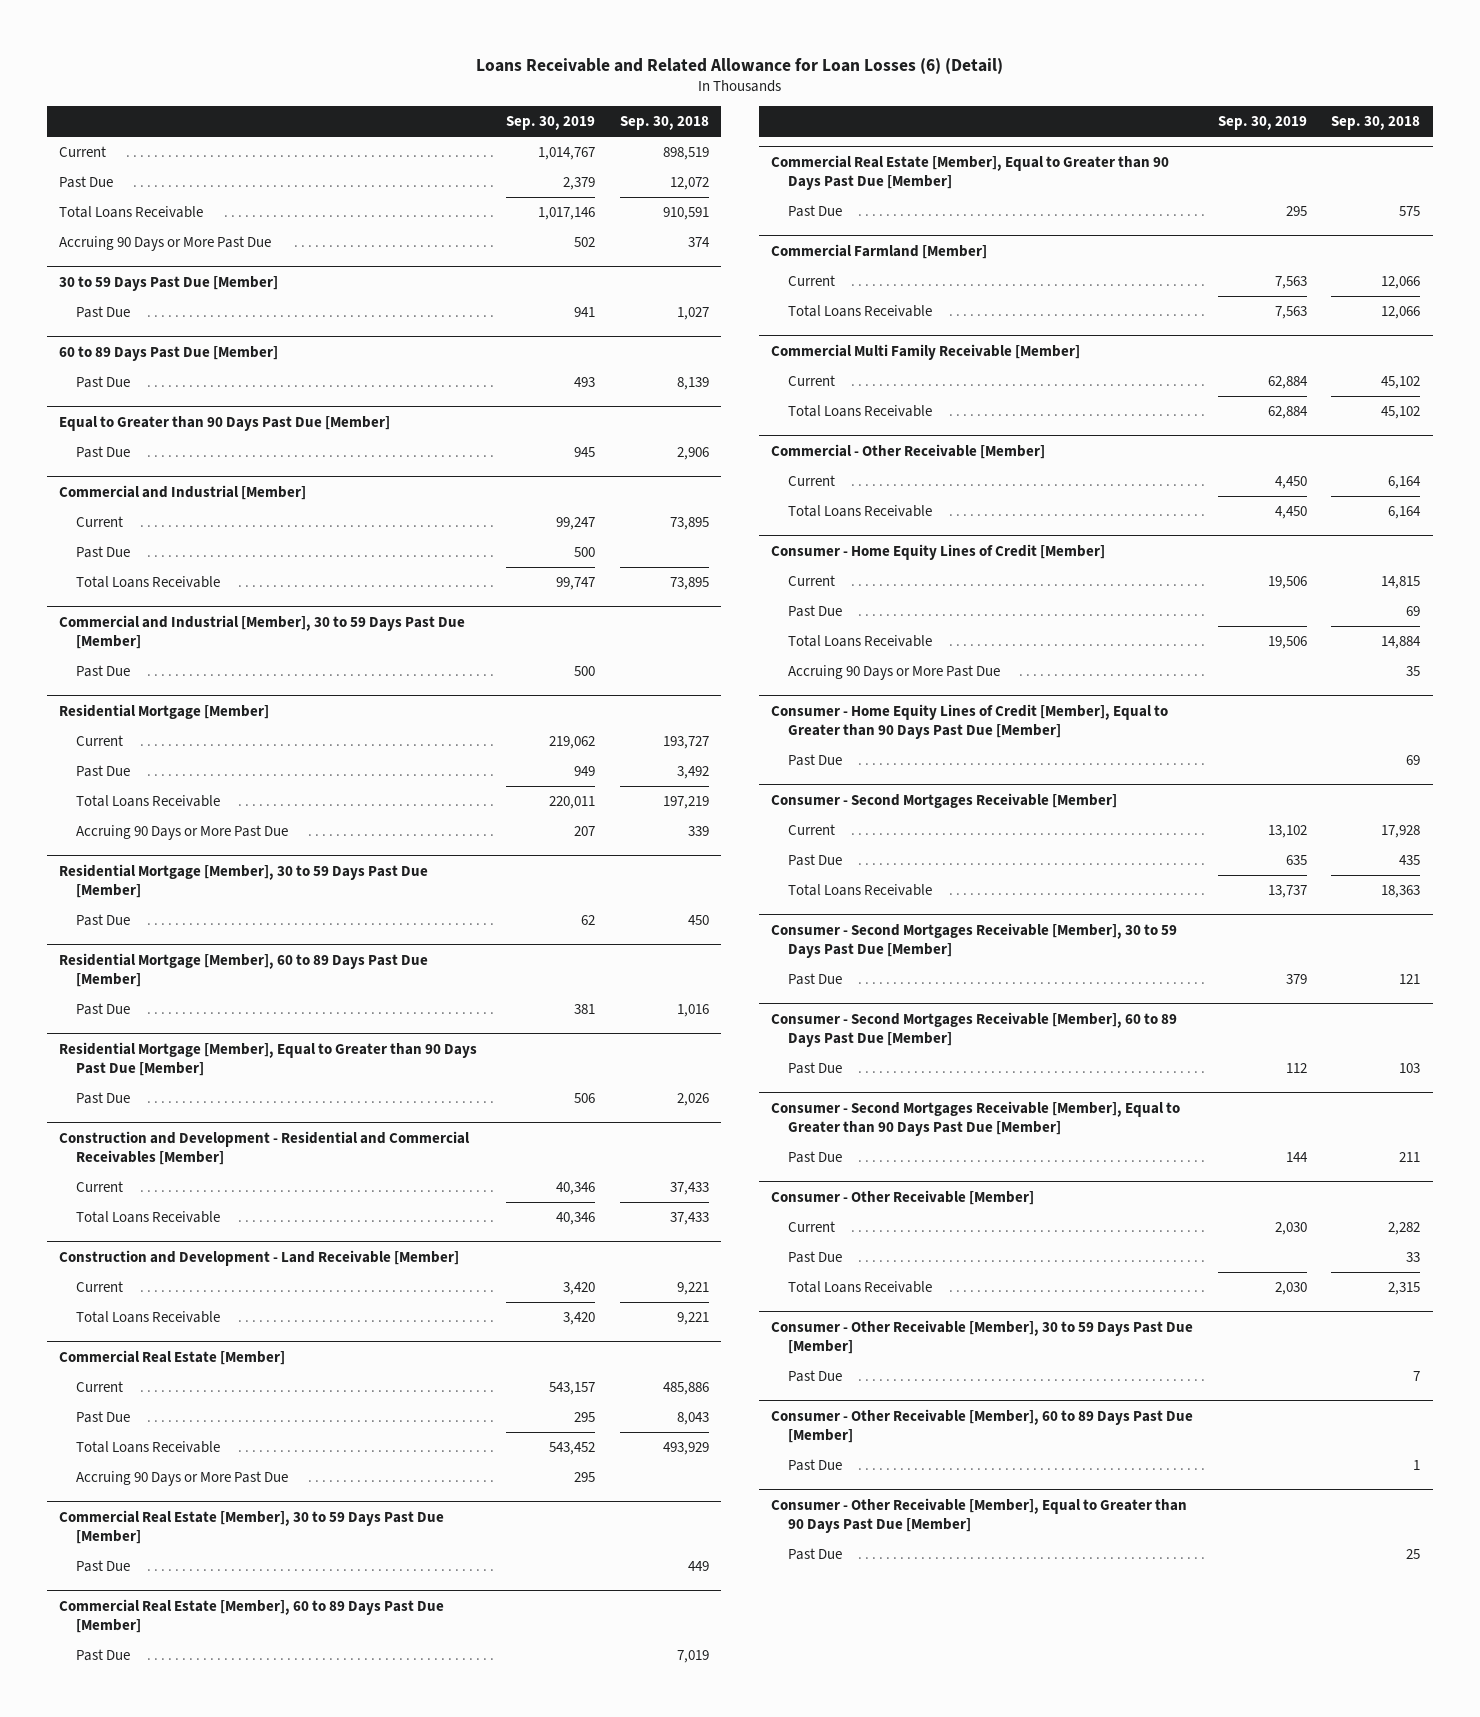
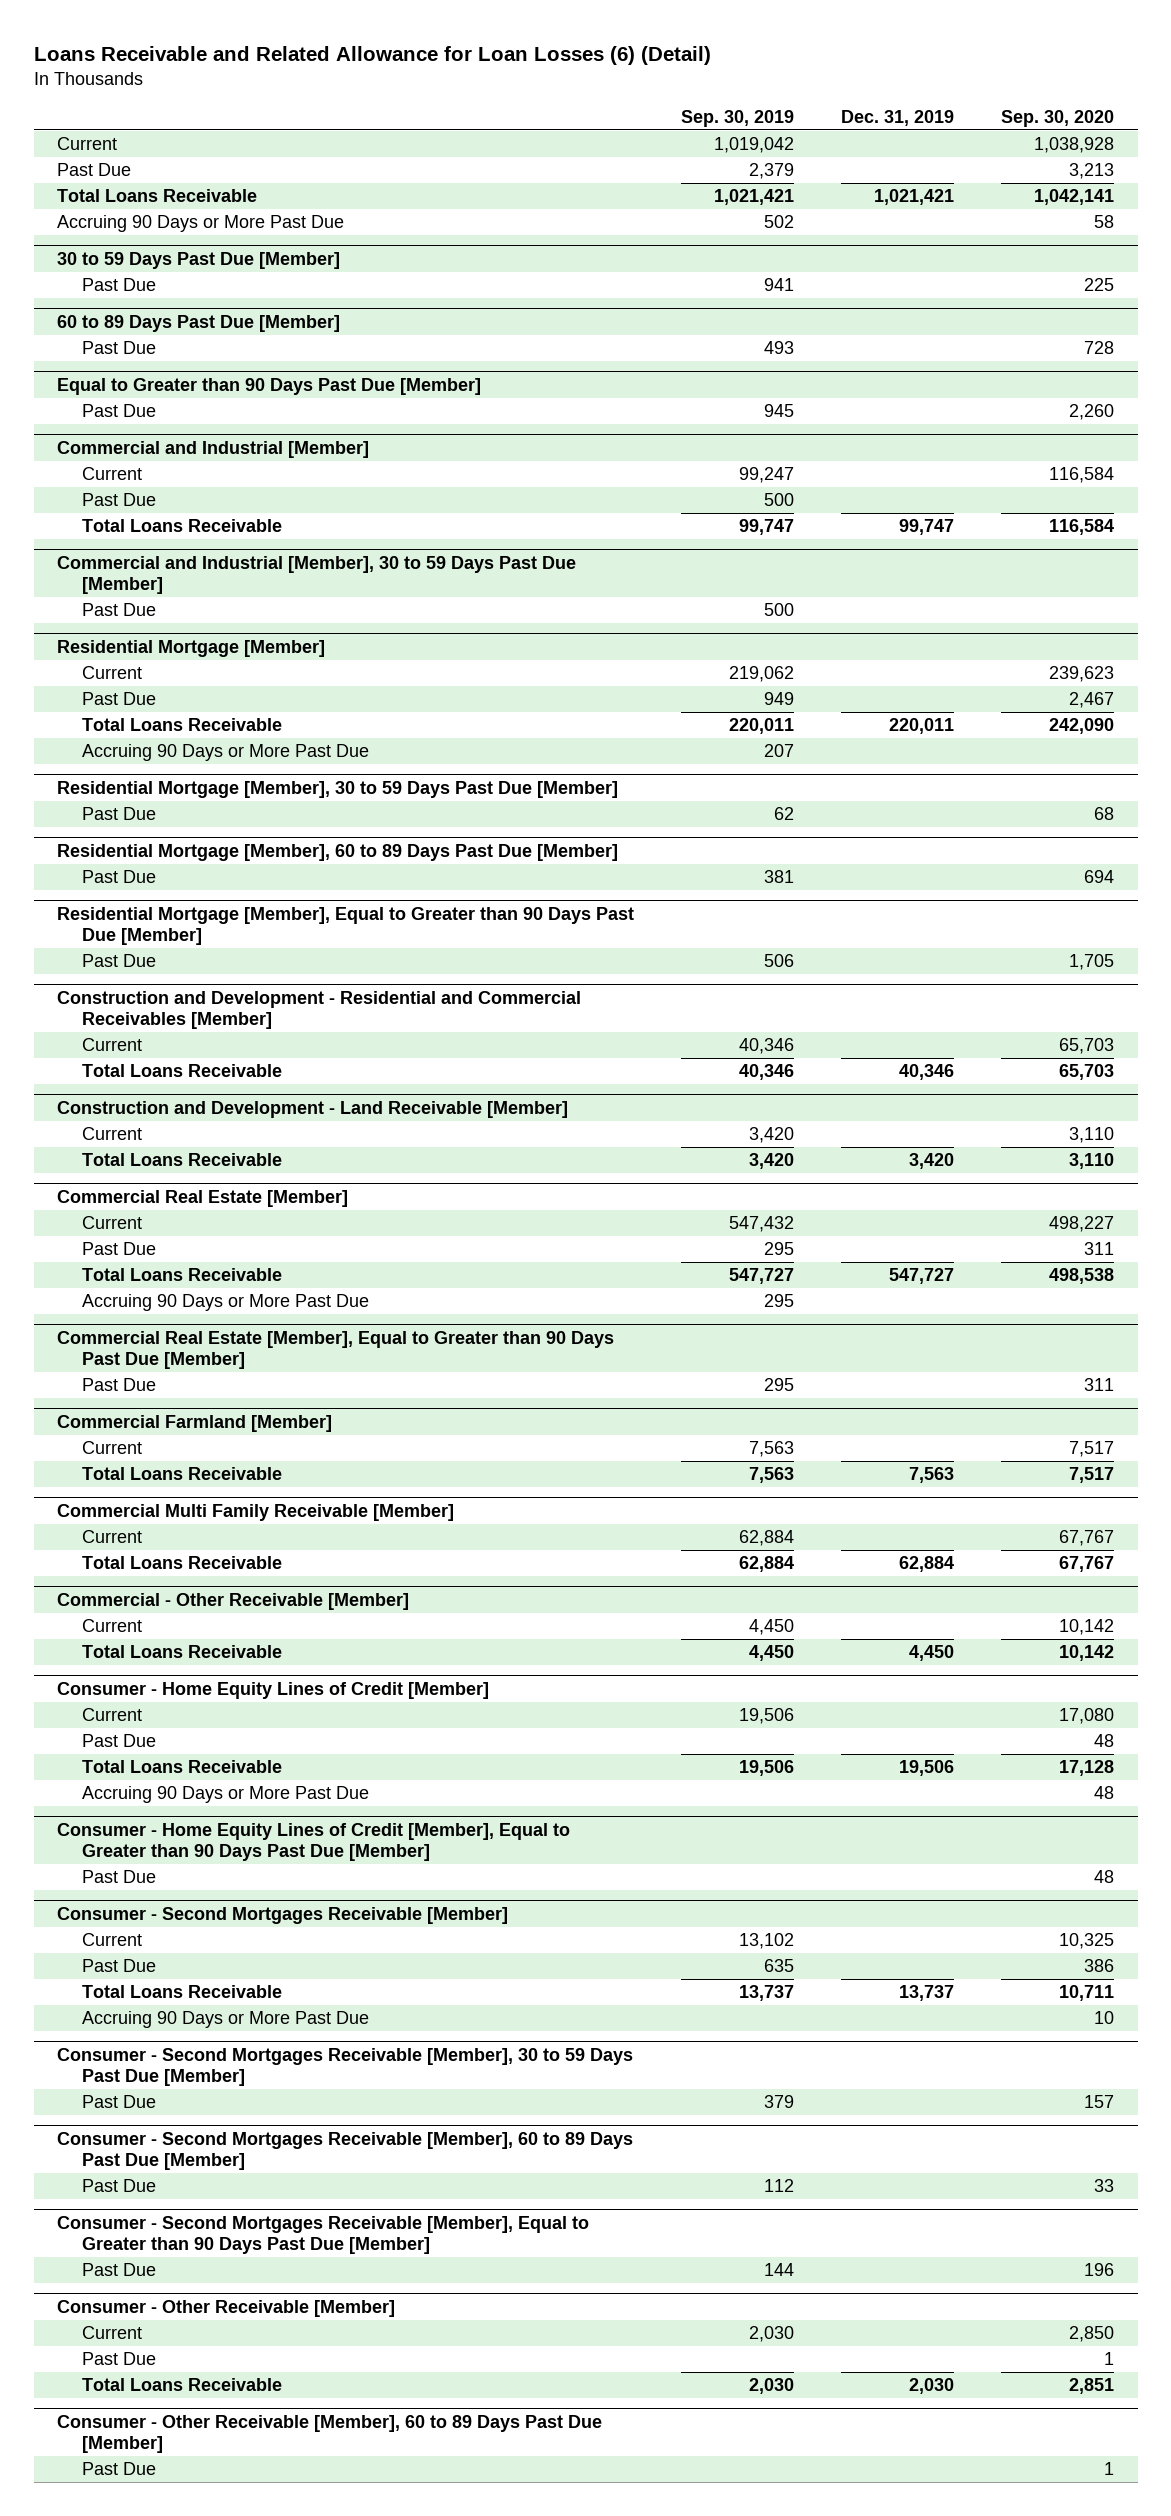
[619,116,709,131] Sep. 30, 2018 -> none
none -> [841,109,955,126] Dec. 31, 2019
none -> [1001,109,1115,127] Sep. 30, 2020
[538,146,596,160] 1,014,767 -> [714,137,795,154] 1,019,042
[538,206,596,220] 1,017,146 -> [714,189,795,206] 1,021,421
[549,1381,596,1395] 543,157 -> [729,1216,795,1233] 547,432
[549,1441,596,1455] 543,452 -> [729,1268,795,1285] 547,727
[59,1509,445,1545] Commercial Real Estate [Member], 30 to 59 Days Past Due [Member] -> none
[76,1559,131,1572] Past Due -> none
[59,1598,445,1634] Commercial Real Estate [Member], 60 to 89 Days Past Due [Member] -> none
[76,1648,131,1661] Past Due -> none
none -> [81,2011,369,2029] Accruing 90 Days or More Past Due
[771,1319,1194,1355] Consumer - Other Receivable [Member], 30 to 59 Days Past Due [Member] -> none
[787,1369,842,1382] Past Due -> none
[771,1497,1188,1534] Consumer - Other Receivable [Member], Equal to Greater than 90 Days Past Due [Member] -> none
[787,1547,842,1560] Past Due -> none

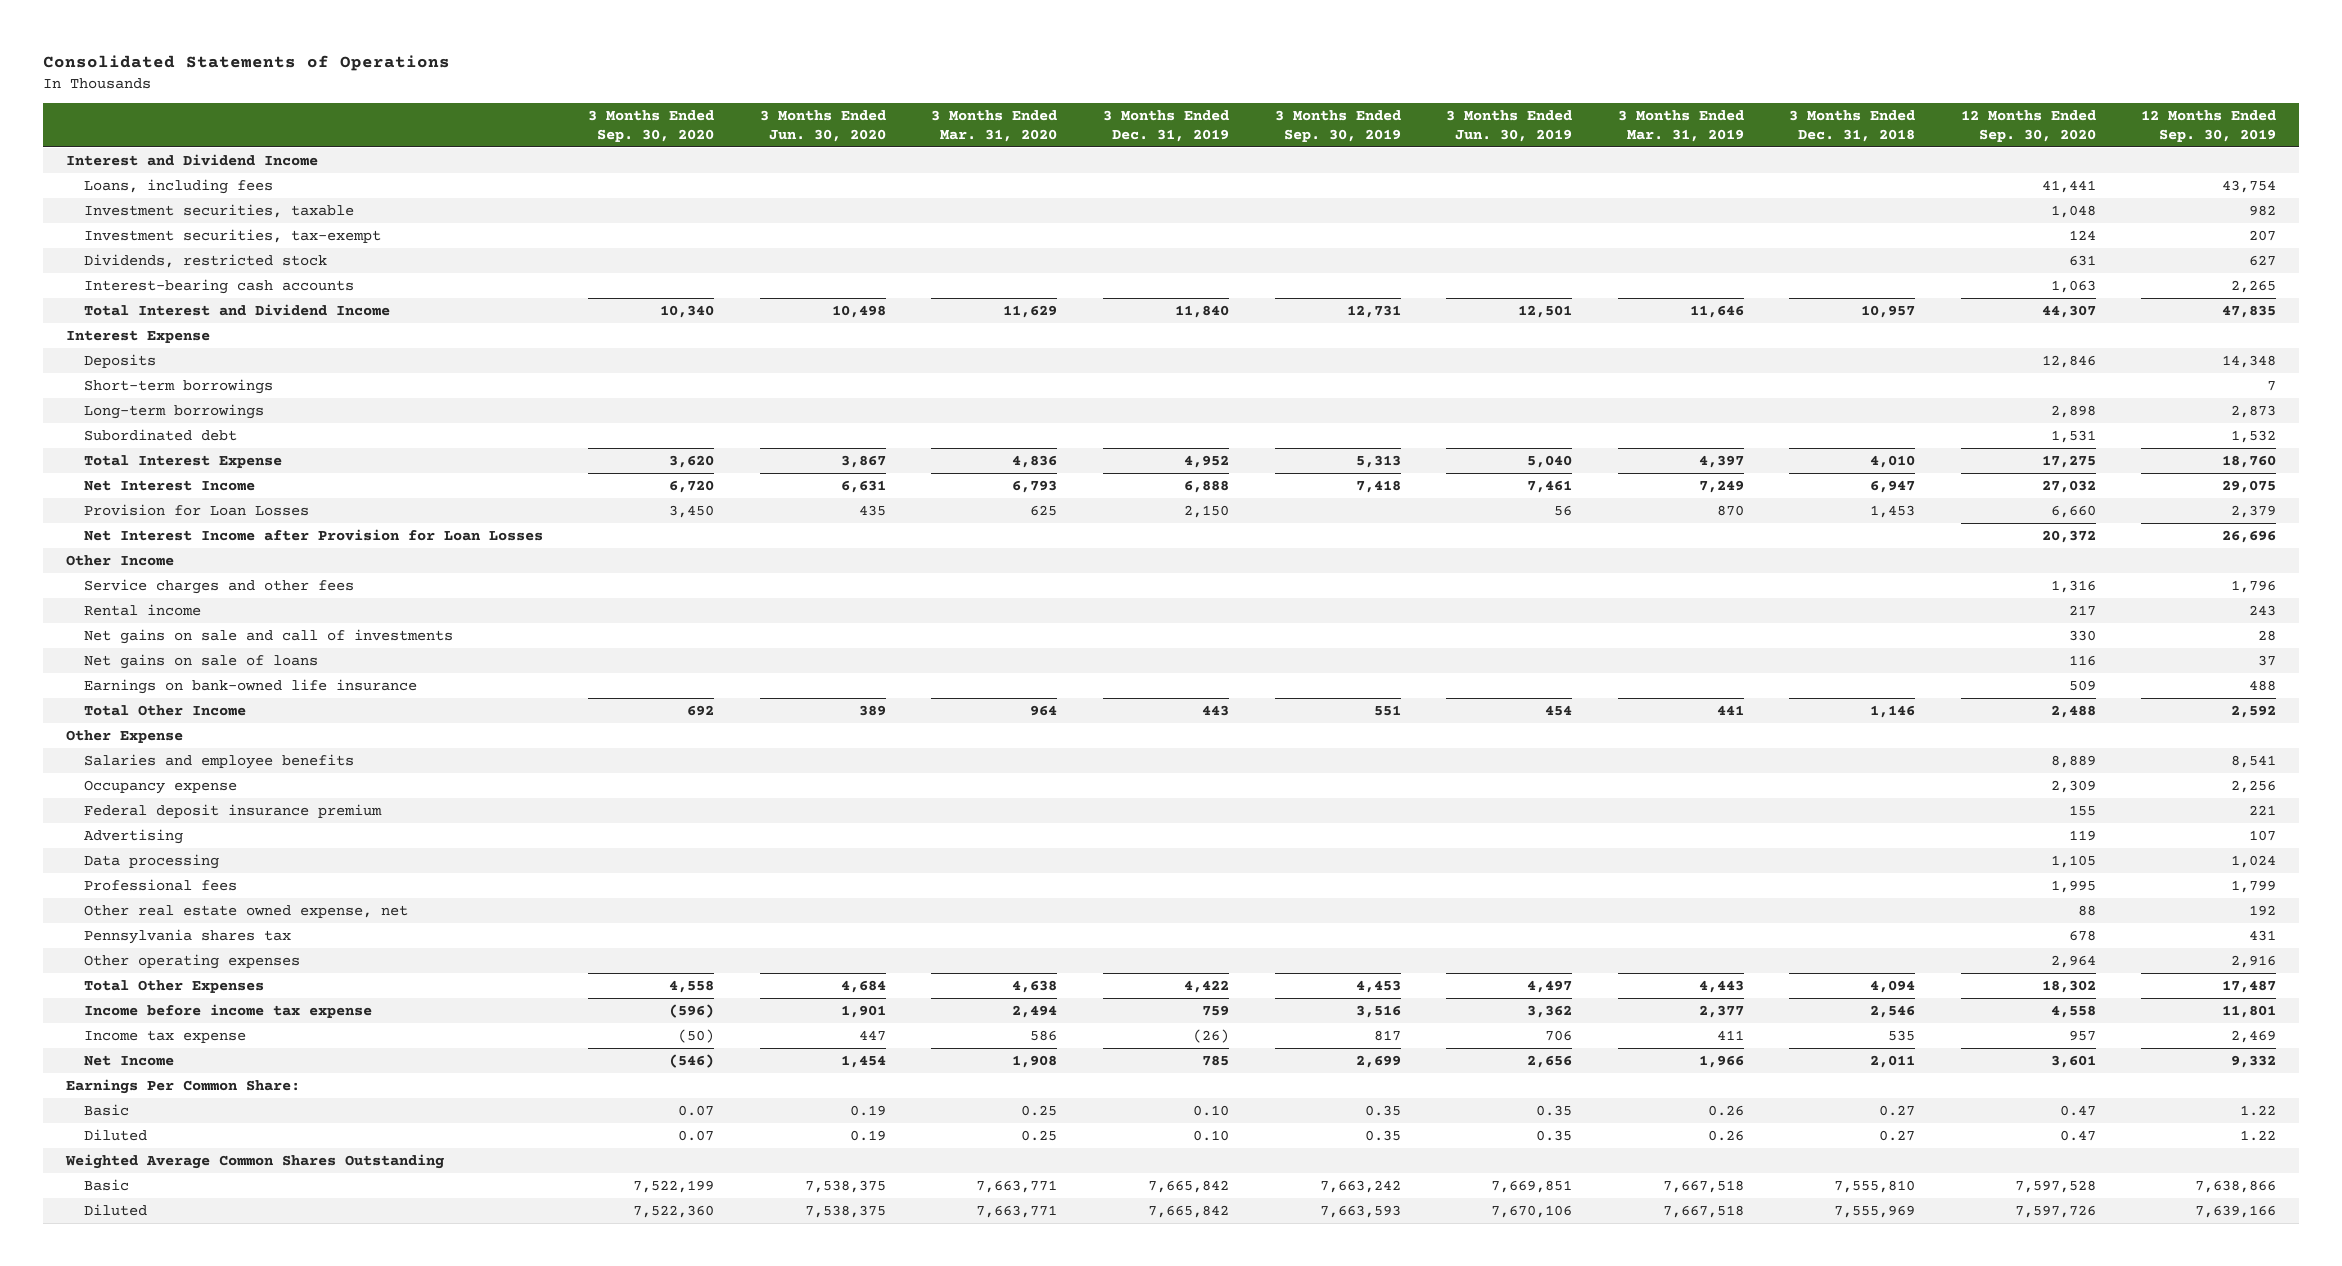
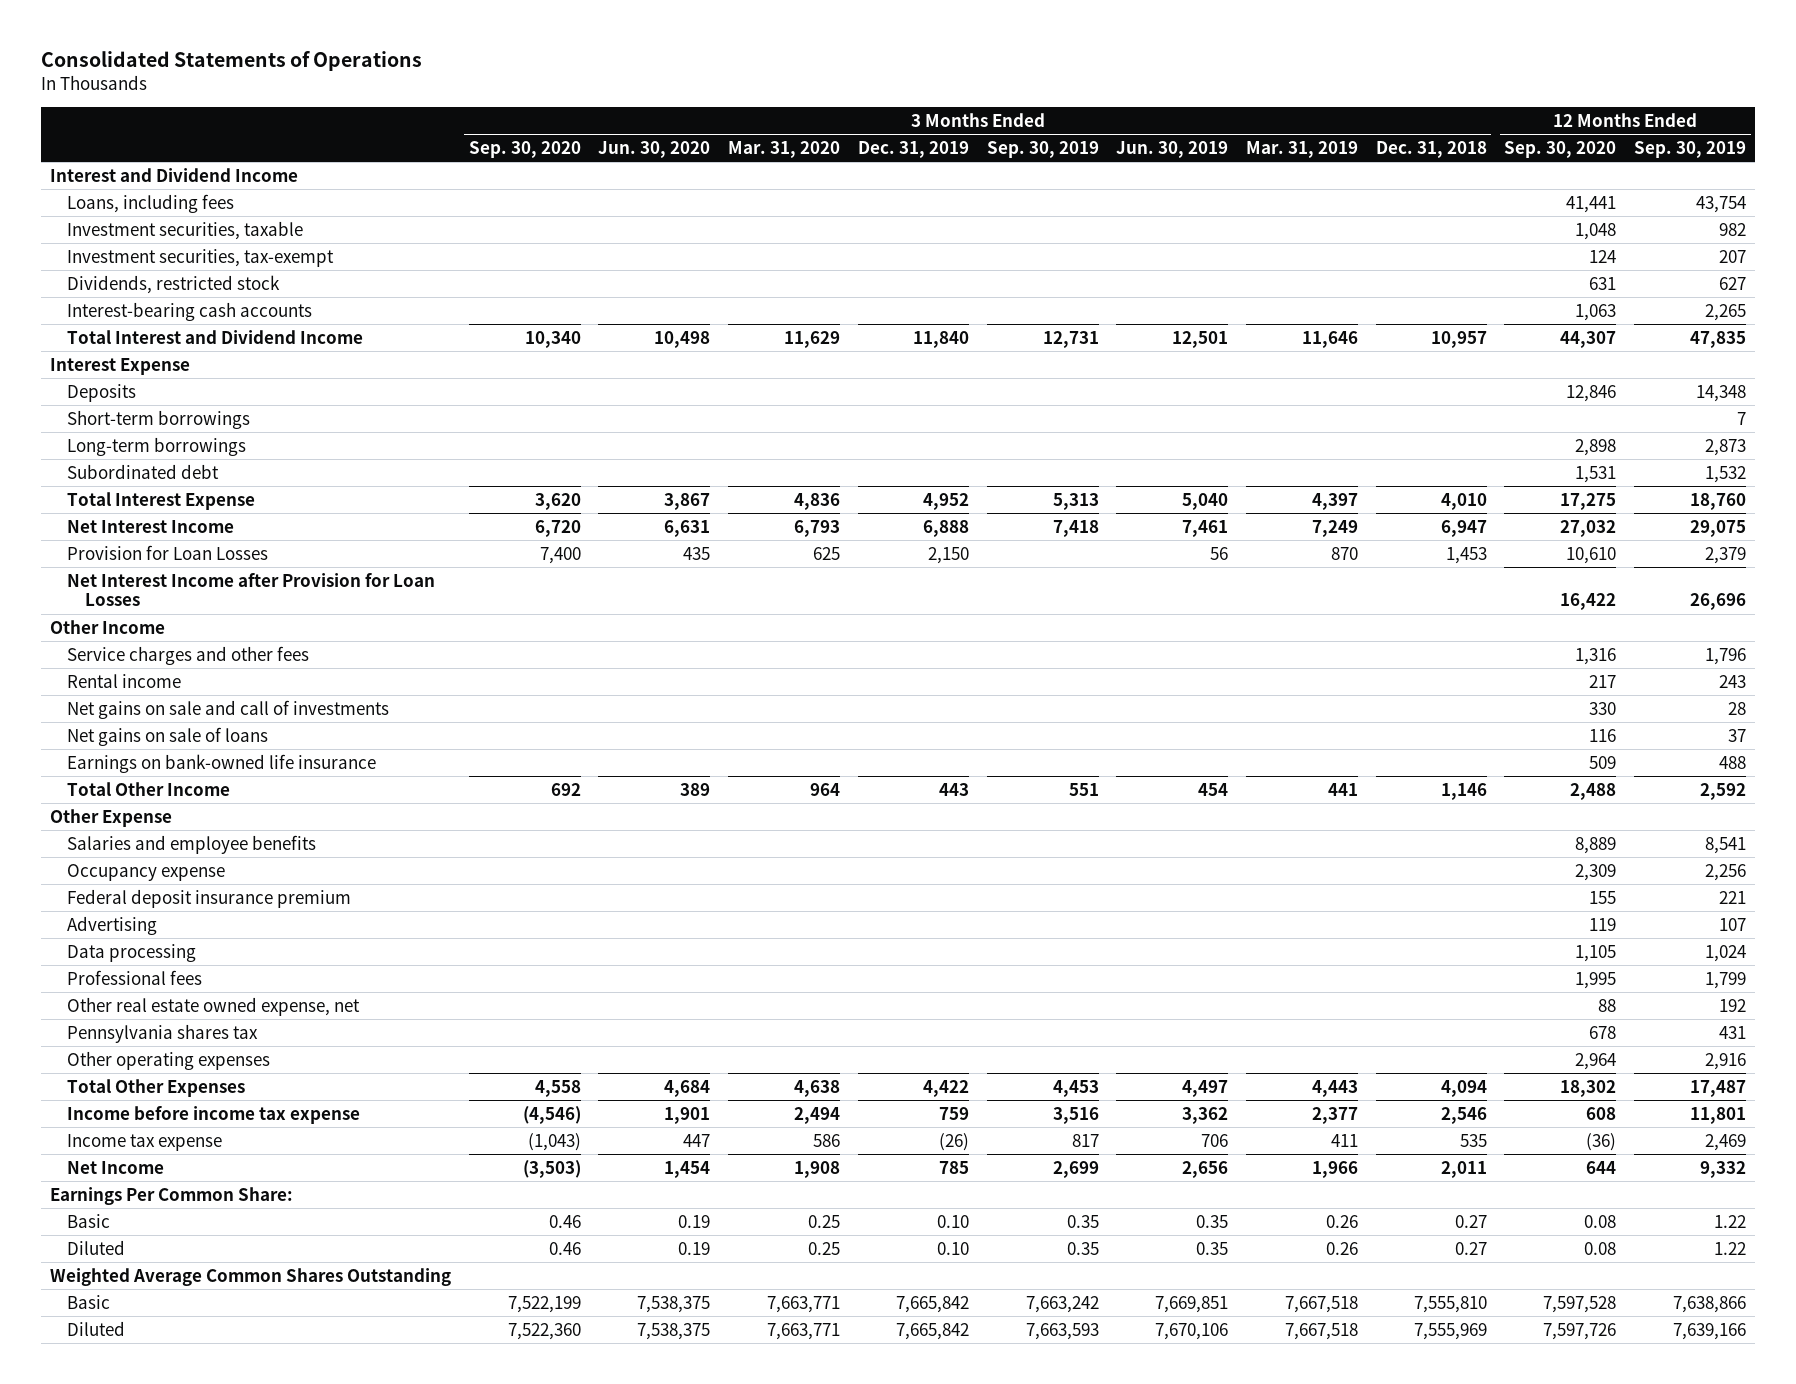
[669,505,715,519] 3,450 -> [539,546,581,564] 7,400
[2050,505,2096,519] 6,660 -> [1566,546,1617,564] 10,610
[2041,530,2096,544] 20,372 -> [1560,593,1617,611] 16,422
[669,1004,715,1019] (596) -> [522,1105,581,1124] (4,546)
[2050,1005,2096,1019] 4,558 -> [1586,1106,1617,1120] 608
[678,1029,715,1044] (50) -> [527,1132,581,1151] (1,043)
[2068,1030,2096,1042] 957 -> [1586,1132,1617,1151] (36)
[669,1054,715,1069] (546) -> [522,1159,581,1178] (3,503)
[2050,1055,2096,1069] 3,601 -> [1586,1160,1617,1174] 644
[678,1105,715,1117] 0.07 -> [548,1214,581,1228] 0.46
[2059,1105,2096,1117] 0.47 -> [1584,1214,1617,1228] 0.08
[678,1130,715,1142] 0.07 -> [548,1241,581,1255] 0.46
[2059,1130,2096,1142] 0.47 -> [1584,1241,1617,1255] 0.08

